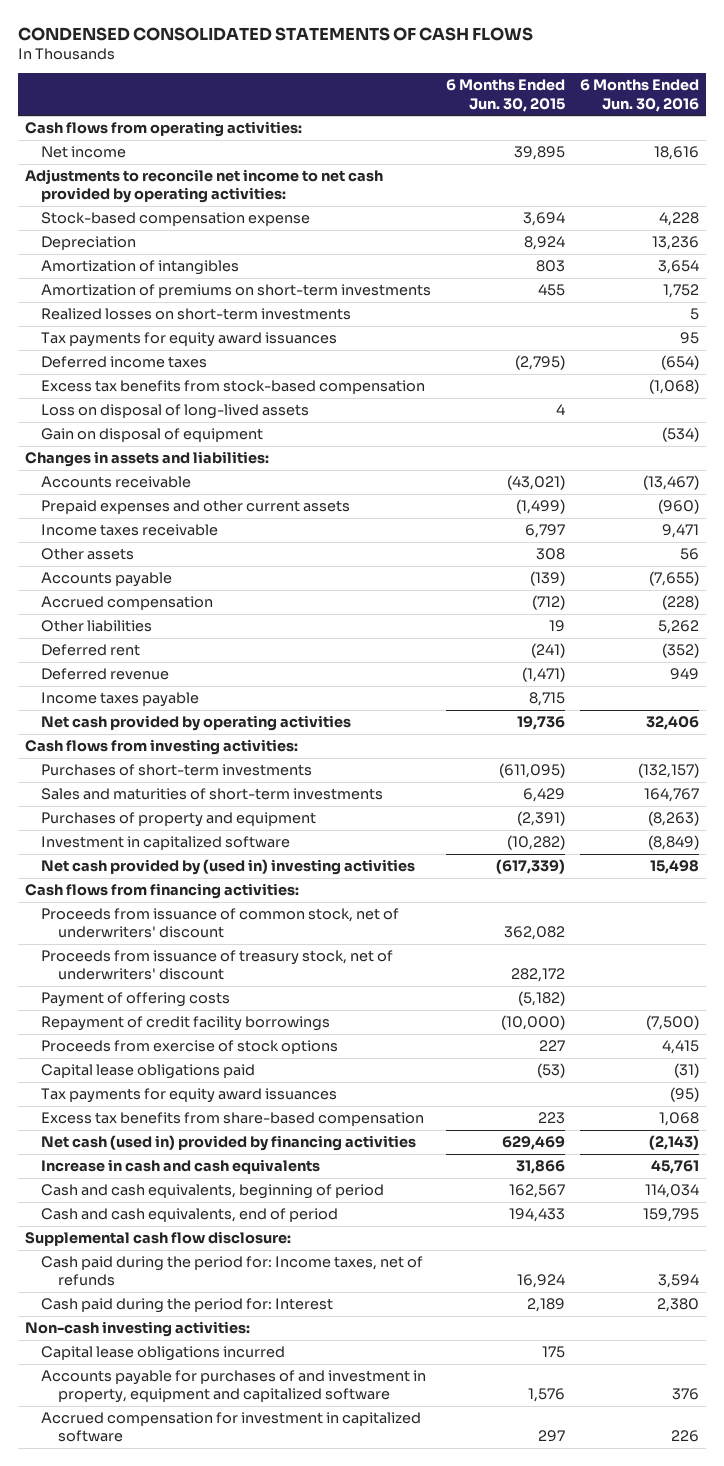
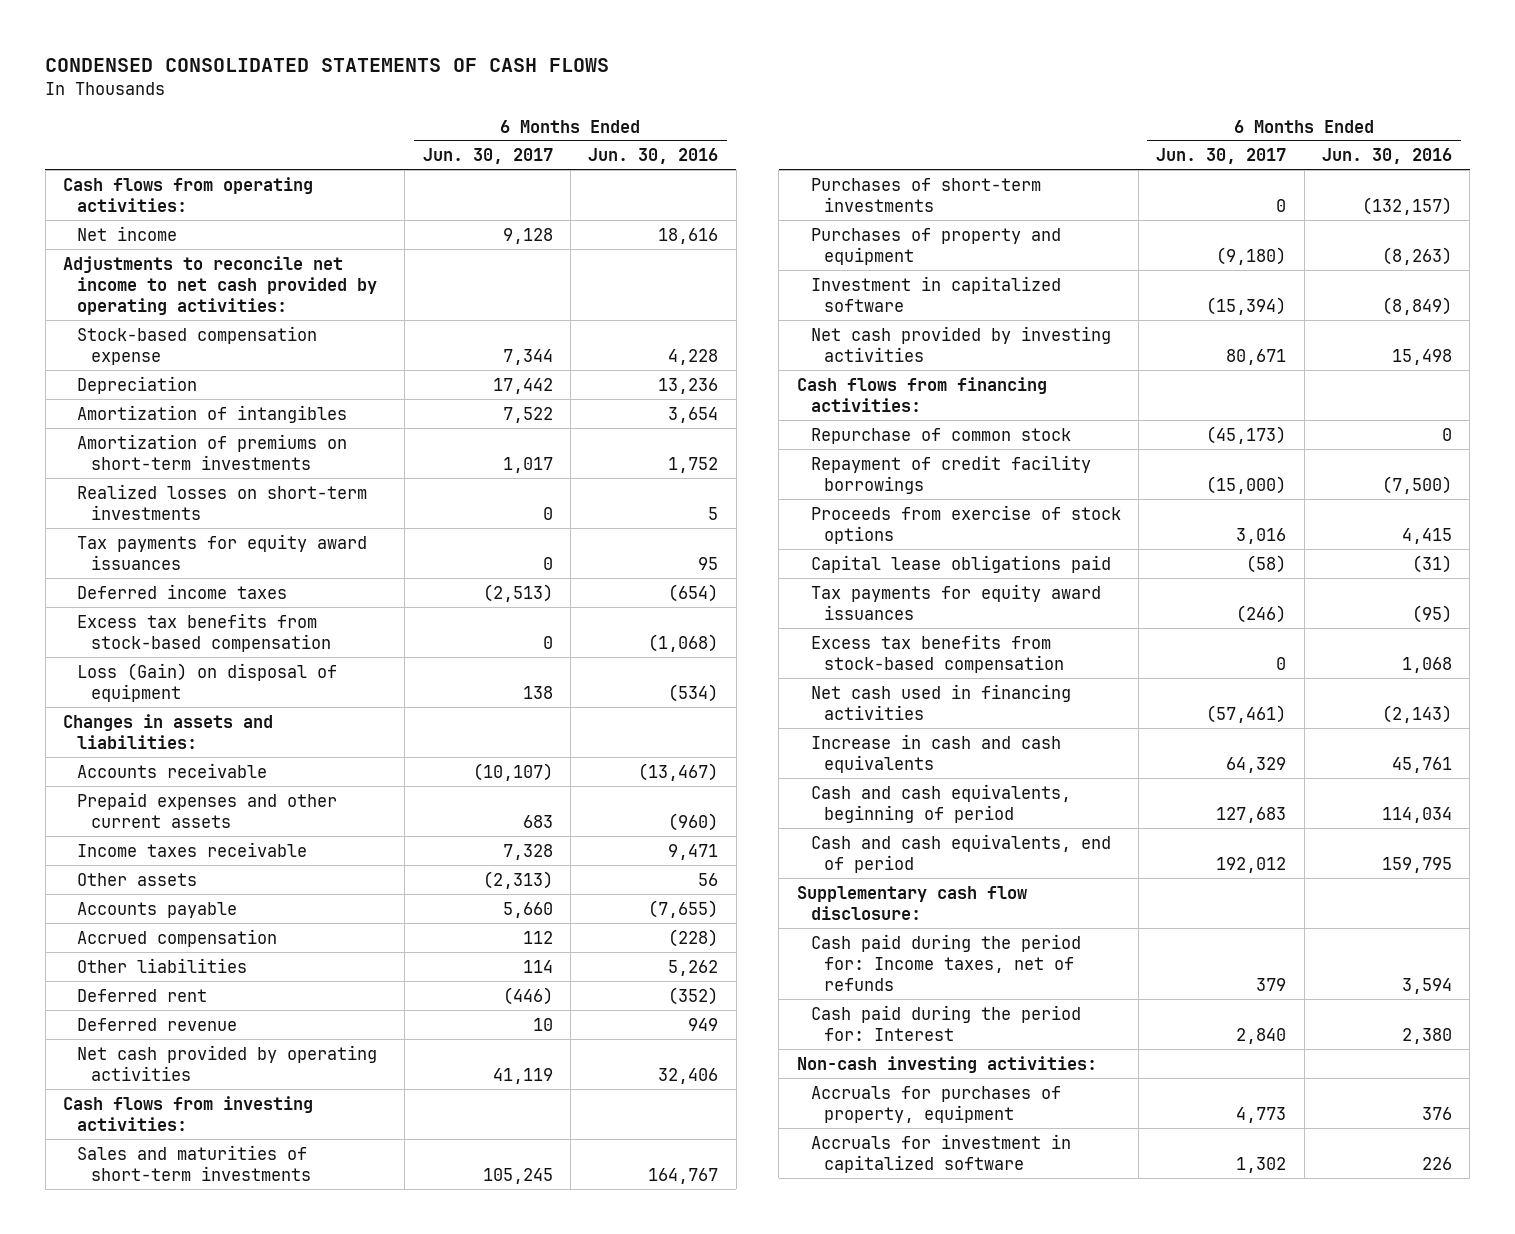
[446,79,566,112] 6 Months Ended Jun. 30, 2015 -> none
none -> [422,148,553,165] Jun. 30, 2017
[41,403,310,419] Loss on disposal of long-lived assets -> none
[41,427,264,442] Gain on disposal of equipment -> [76,662,337,702] Loss (Gain) on disposal of equipment
[41,691,200,707] Income taxes payable -> none
[41,763,313,776] Purchases of short-term investments -> [810,177,1041,212] Purchases of short-term investments
[41,858,416,875] Net cash provided by (used in) investing activities -> [810,325,1111,362] Net cash provided by investing activities
[41,907,400,939] Proceeds from issuance of common stock, net of underwriters' discount -> none
[41,949,394,981] Proceeds from issuance of treasury stock, net of underwriters' discount -> none
[41,991,231,1007] Payment of offering costs -> none
none -> [810,427,1071,444] Repurchase of common stock
[41,1111,425,1126] Excess tax benefits from share-based compensation -> [810,633,1065,673] Excess tax benefits from stock-based compensation
[41,1134,417,1151] Net cash (used in) provided by financing activities -> [810,683,1071,720] Net cash used in financing activities
[25,1230,292,1246] Supplemental cash flow disclosure: -> [796,885,1027,920] Supplementary cash flow disclosure:
[41,1345,286,1361] Capital lease obligations incurred -> none
[41,1369,427,1404] Accounts payable for purchases of and investment in property, equipment and capitalized software -> [810,1085,1061,1123] Accruals for purchases of property, equipment
[41,1411,422,1443] Accrued compensation for investment in capitalized software -> [810,1133,1071,1173] Accruals for investment in capitalized software

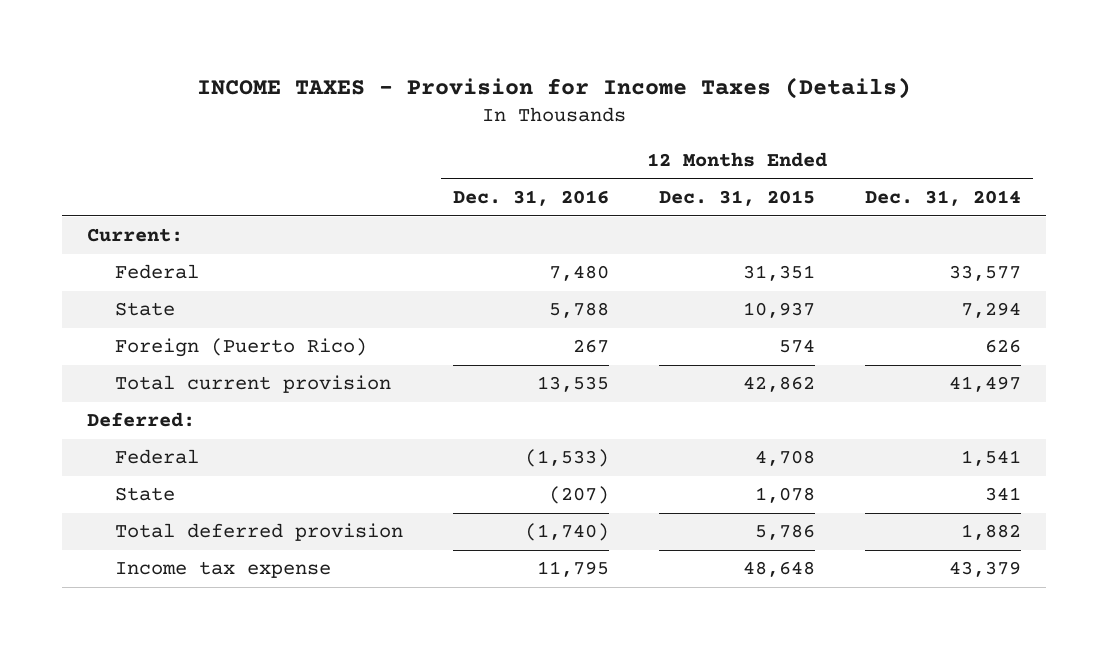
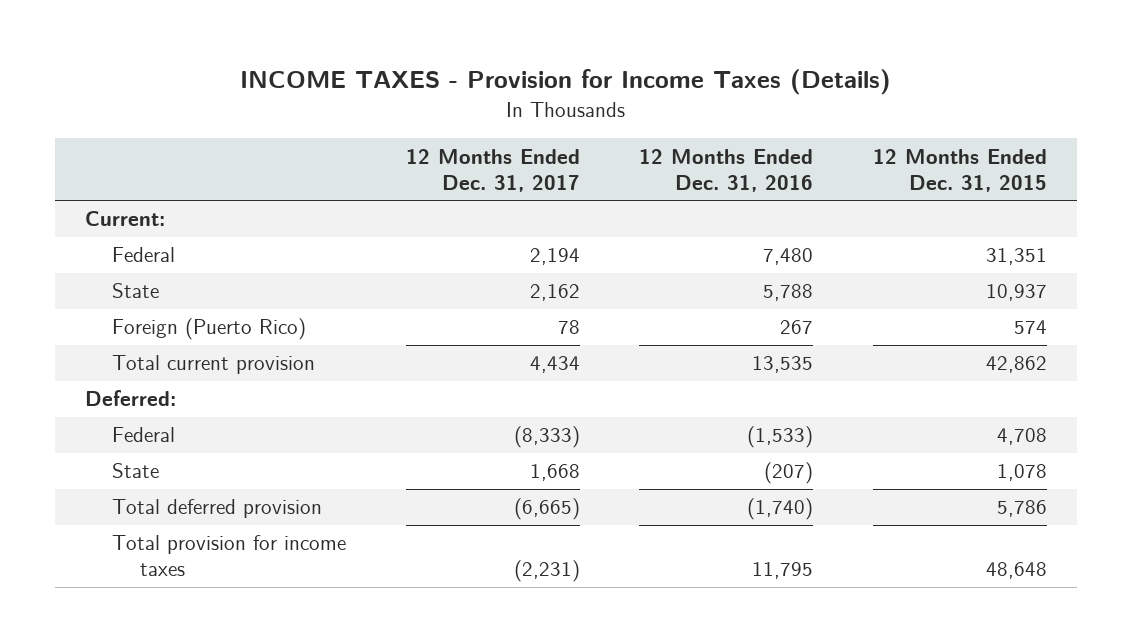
[864,190,1021,207] Dec. 31, 2014 -> none
none -> [405,148,580,192] 12 Months Ended Dec. 31, 2017
[115,561,332,579] Income tax expense -> [112,535,347,577] Total provision for income taxes

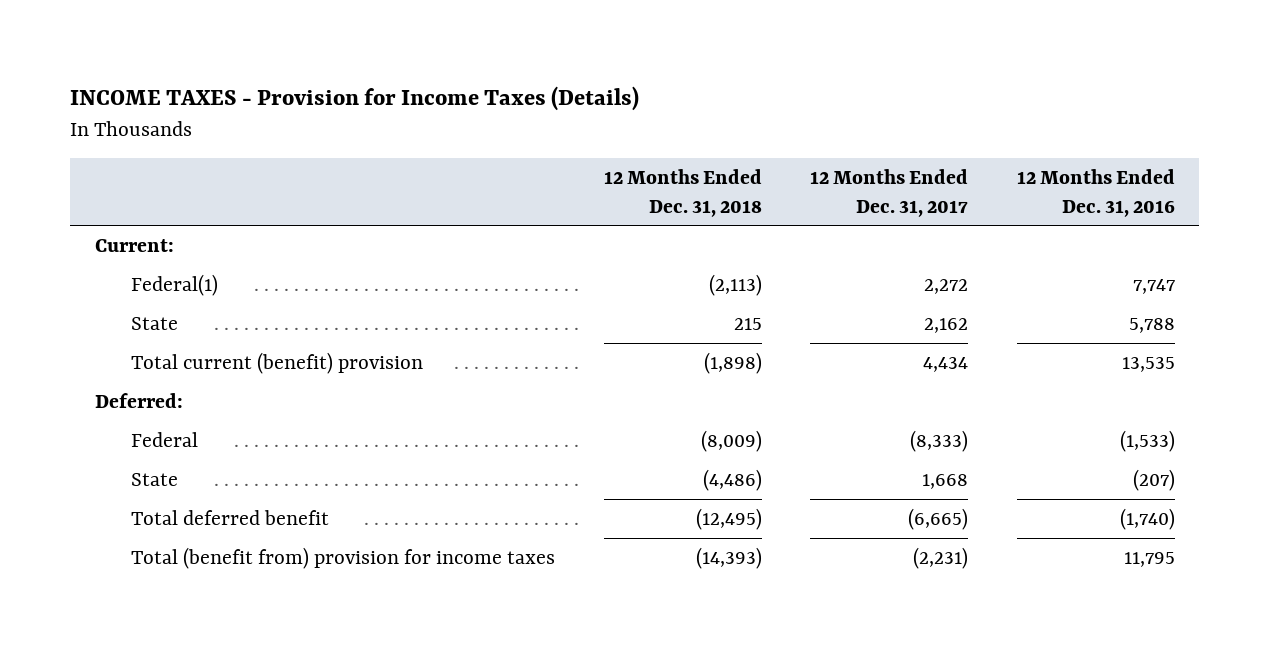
[872,148,1047,192] 12 Months Ended Dec. 31, 2015 -> none
none -> [603,168,762,217] 12 Months Ended Dec. 31, 2018
[112,247,176,263] Federal -> [130,273,218,296] Federal(1)
[529,248,580,266] 2,194 -> [924,278,969,294] 2,272
[763,248,814,266] 7,480 -> [1133,278,1176,294] 7,747
[112,318,307,341] Foreign (Puerto Rico) -> none
[112,355,316,375] Total current provision -> [130,351,423,374] Total current (benefit) provision
[112,499,323,519] Total deferred provision -> [130,509,329,525] Total deferred benefit
[112,535,347,577] Total provision for income taxes -> [130,546,555,569] Total (benefit from) provision for income taxes

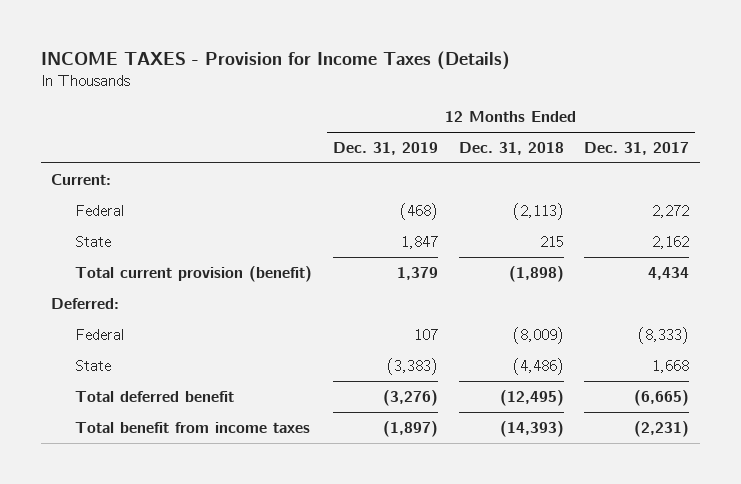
[1017,168,1176,217] 12 Months Ended Dec. 31, 2016 -> none
none -> [332,141,438,155] Dec. 31, 2019
[130,273,218,296] Federal(1) -> [74,204,125,216] Federal
[130,351,423,374] Total current (benefit) provision -> [74,265,312,282] Total current provision (benefit)
[130,546,555,569] Total (benefit from) provision for income taxes -> [74,421,310,433] Total benefit from income taxes

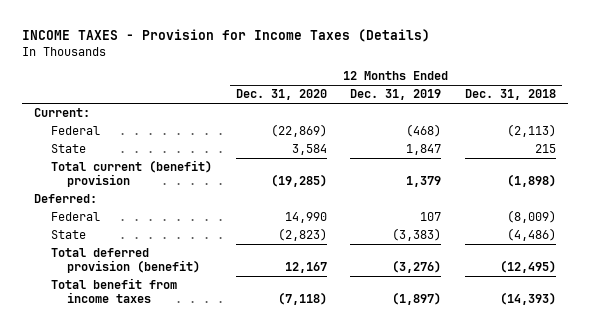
[584,141,690,155] Dec. 31, 2017 -> none
none -> [235,89,327,101] Dec. 31, 2020
[74,265,312,282] Total current provision (benefit) -> [50,160,212,187] Total current (benefit) provision
[74,390,234,402] Total deferred benefit -> [50,248,201,273] Total deferred provision (benefit)

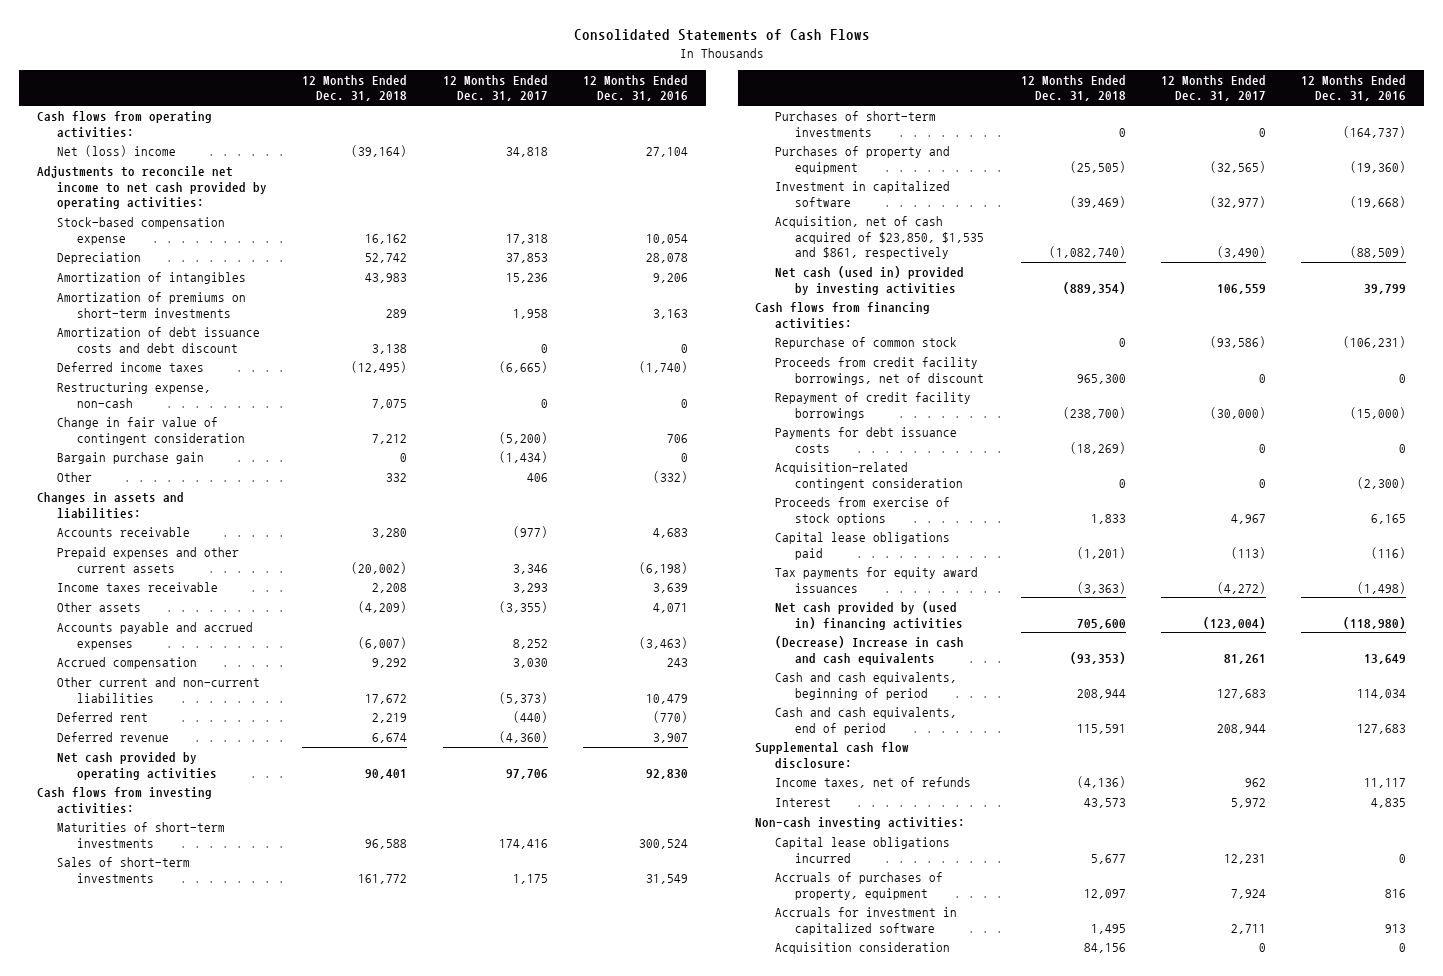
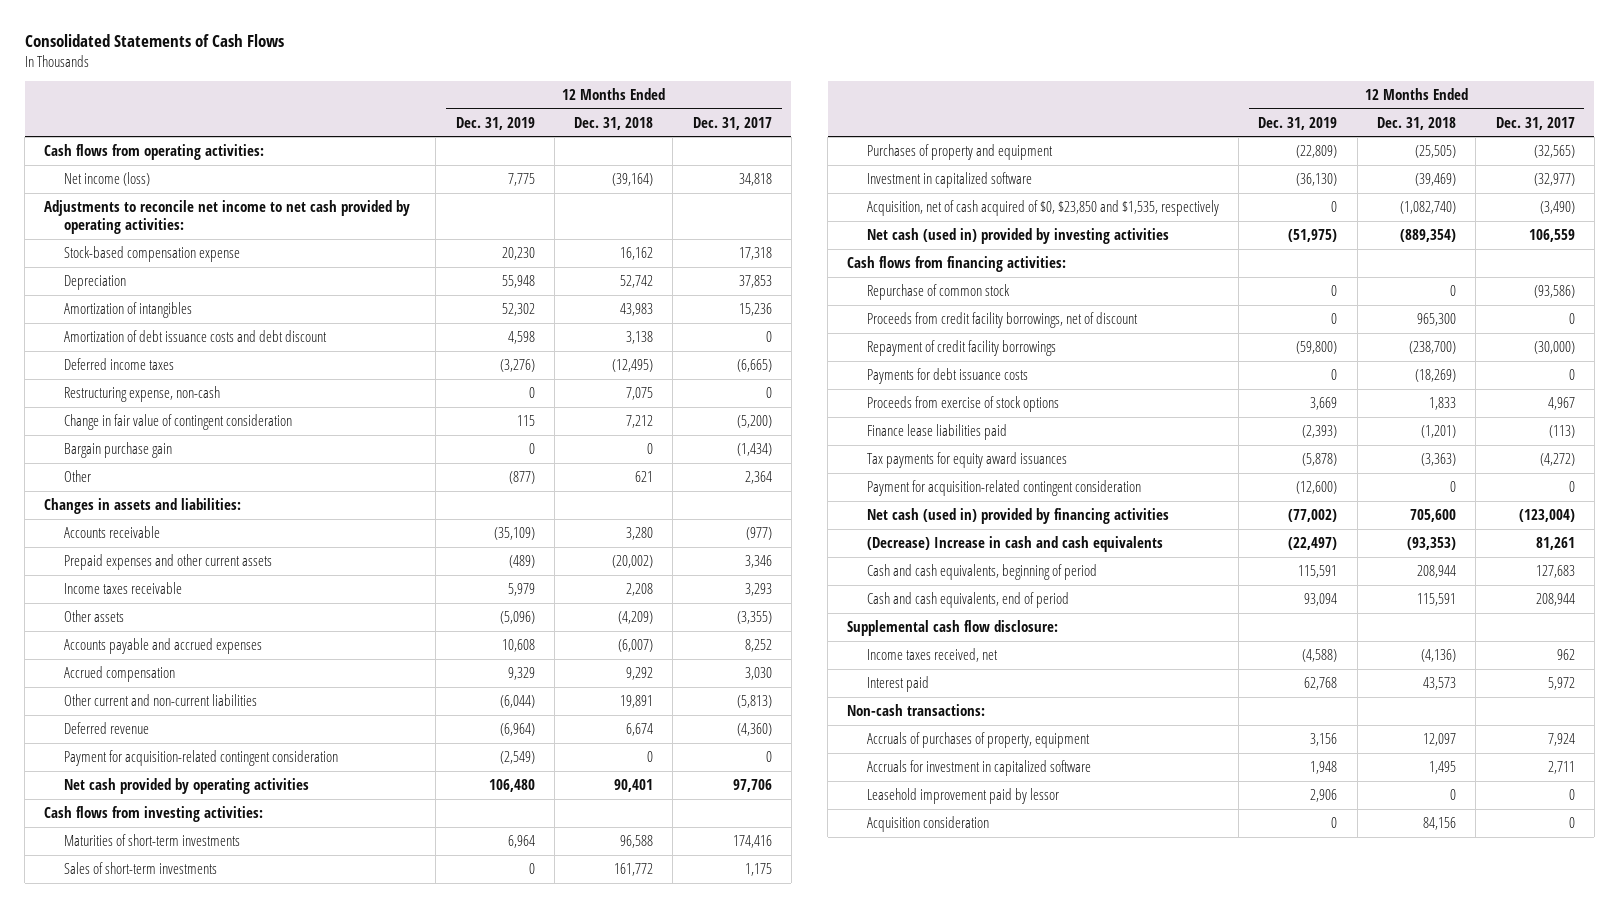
[582,74,688,102] 12 Months Ended Dec. 31, 2016 -> none
none -> [455,116,535,130] Dec. 31, 2019
[57,144,177,157] Net (loss) income -> [64,171,151,186] Net income (loss)
[57,291,247,318] Amortization of premiums on short-term investments -> none
[386,472,408,482] 332 -> [635,470,654,482] 621
[526,472,548,482] 406 -> [744,470,772,484] 2,364
[57,711,149,722] Deferred rent -> none
[365,693,408,704] 17,672 -> [620,694,654,708] 19,891
[498,691,548,704] (5,373) -> [736,694,772,708] (5,813)
none -> [64,749,339,766] Payment for acquisition-related contingent consideration
[775,110,937,137] Purchases of short-term investments -> none
[775,215,985,260] Acquisition, net of cash acquired of $23,850, $1,535 and $861, respectively -> [866,199,1219,216] Acquisition, net of cash acquired of $0, $23,850 and $1,535, respectively
[775,461,964,490] Acquisition-related contingent consideration -> none
[775,531,951,560] Capital lease obligations paid -> [866,423,1007,440] Finance lease liabilities paid
none -> [866,479,1141,496] Payment for acquisition-related contingent consideration
[775,600,964,630] Net cash provided by (used in) financing activities -> [866,507,1169,524] Net cash (used in) provided by financing activities
[775,836,951,863] Capital lease obligations incurred -> none
[775,776,972,788] Income taxes, net of refunds -> [866,647,998,662] Income taxes received, net
[775,797,832,807] Interest -> [866,675,929,692] Interest paid
[755,816,966,829] Non-cash investing activities: -> [847,703,986,716] Non-cash transactions:
none -> [866,787,1059,804] Leasehold improvement paid by lessor

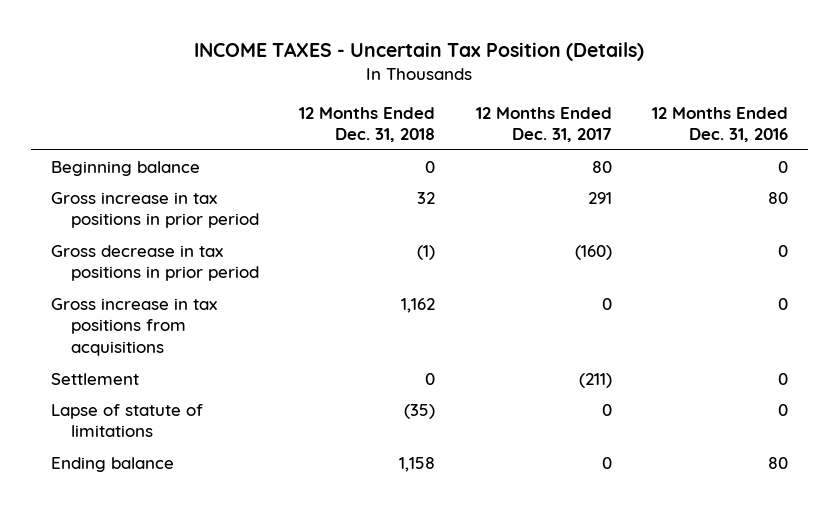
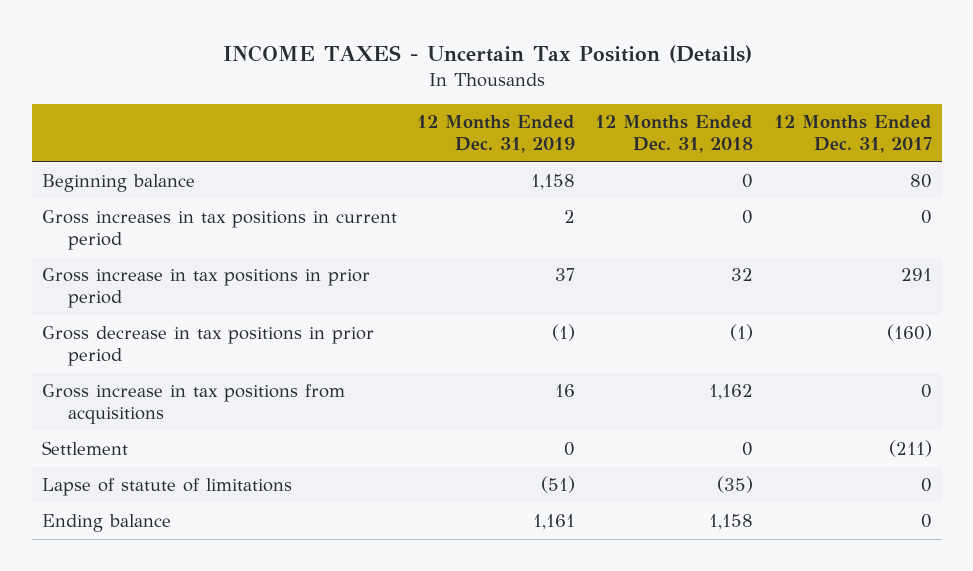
[651,106,788,143] 12 Months Ended Dec. 31, 2016 -> none
none -> [417,115,576,154] 12 Months Ended Dec. 31, 2019
none -> [41,210,397,251] Gross increases in tax positions in current period

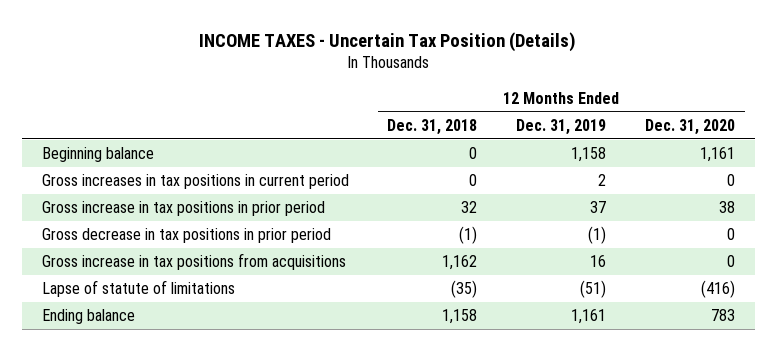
[773,115,932,154] 12 Months Ended Dec. 31, 2017 -> none
none -> [645,118,736,135] Dec. 31, 2020
[41,441,128,456] Settlement -> none

